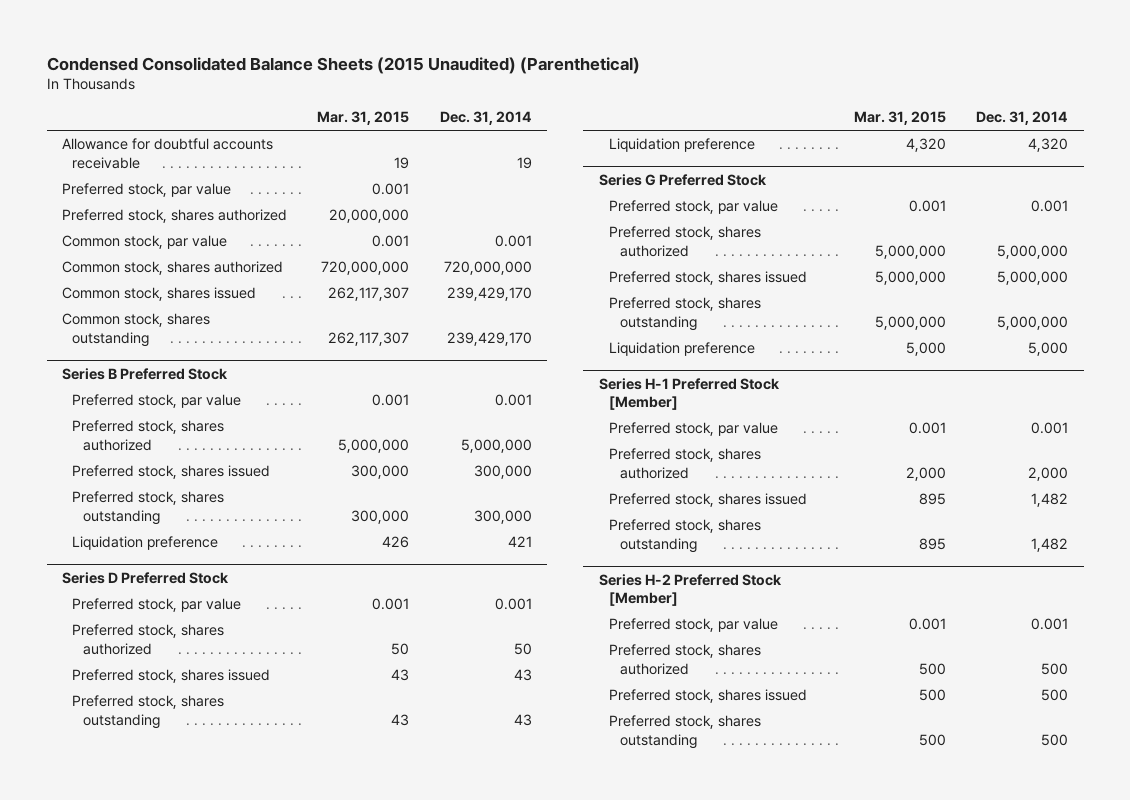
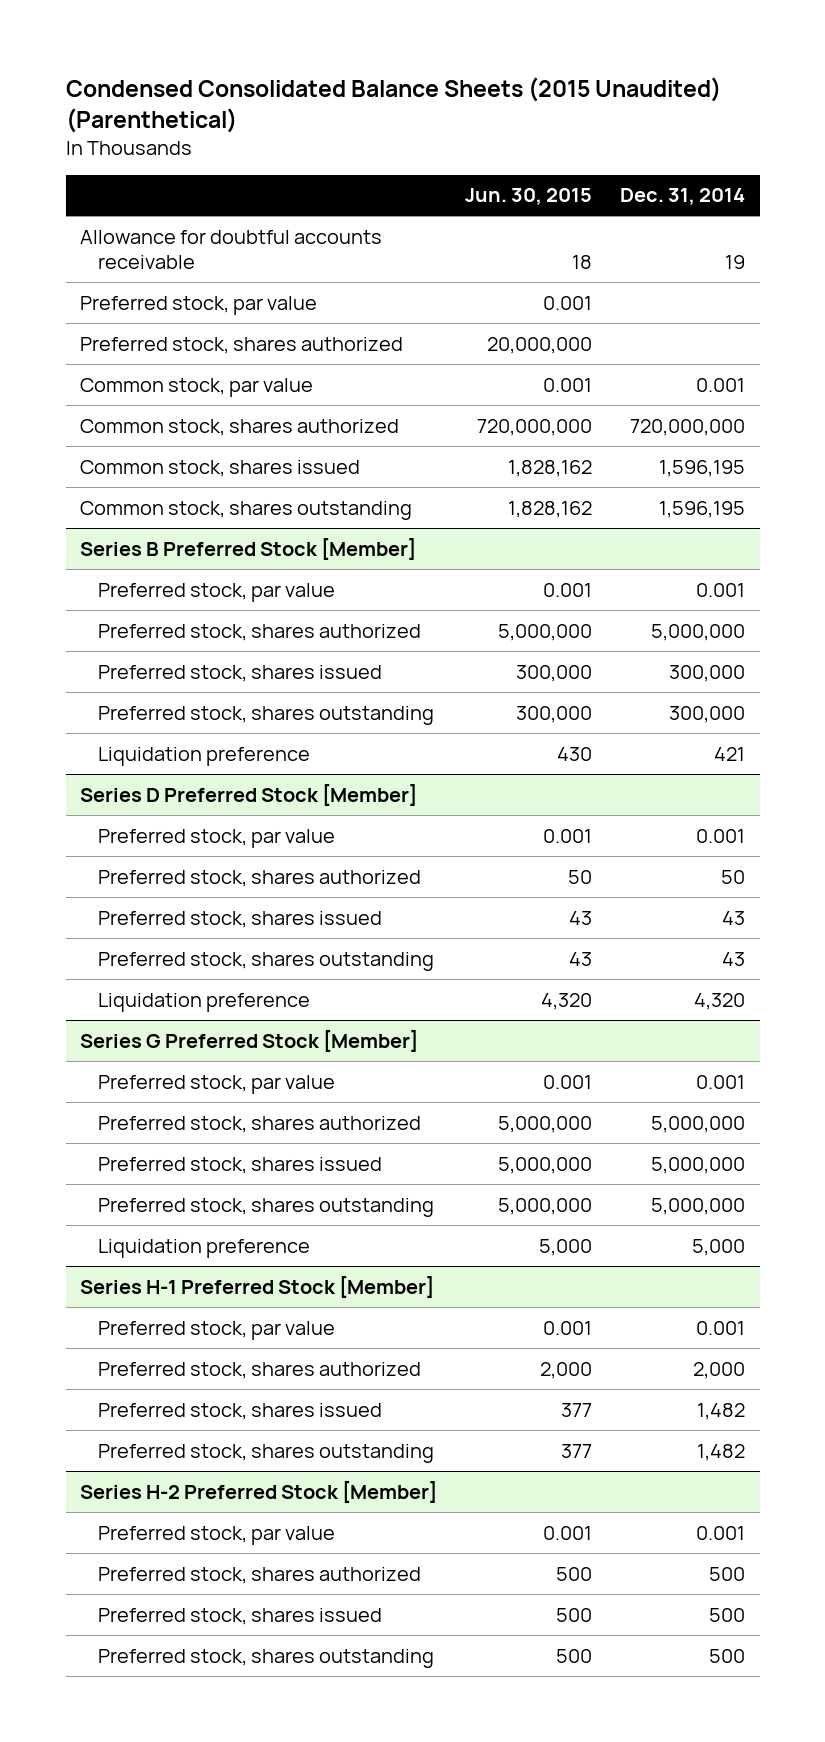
[317,111,410,126] Mar. 31, 2015 -> none
none -> [465,188,593,206] Jun. 30, 2015
[446,287,532,302] 239,429,170 -> [659,459,746,477] 1,596,195
[446,331,532,346] 239,429,170 -> [659,500,746,518] 1,596,195
[61,367,228,380] Series B Preferred Stock -> [79,537,416,560] Series B Preferred Stock [Member]
[61,571,229,584] Series D Preferred Stock -> [79,783,417,806] Series D Preferred Stock [Member]
[598,173,767,186] Series G Preferred Stock -> [79,1029,418,1052] Series G Preferred Stock [Member]

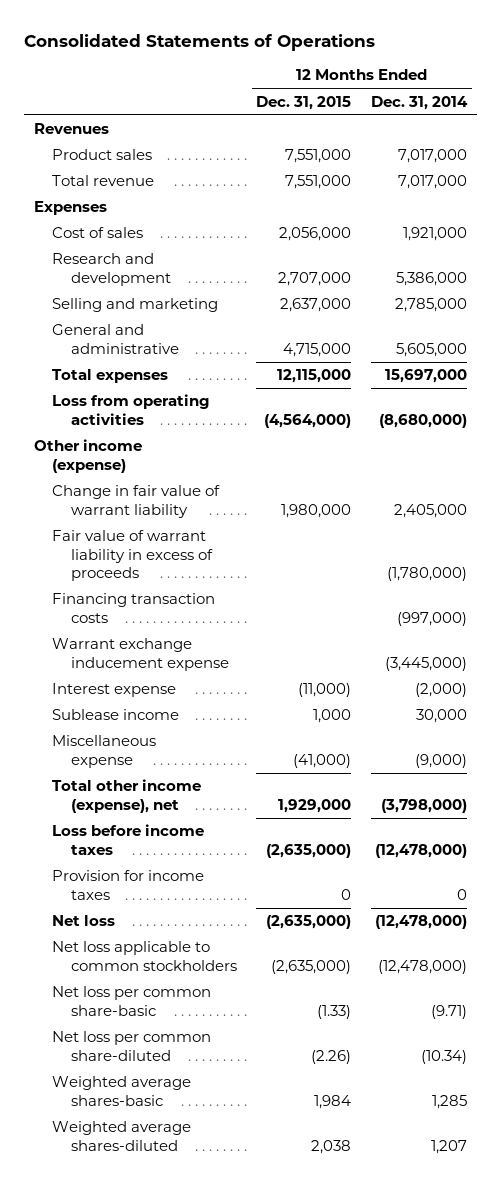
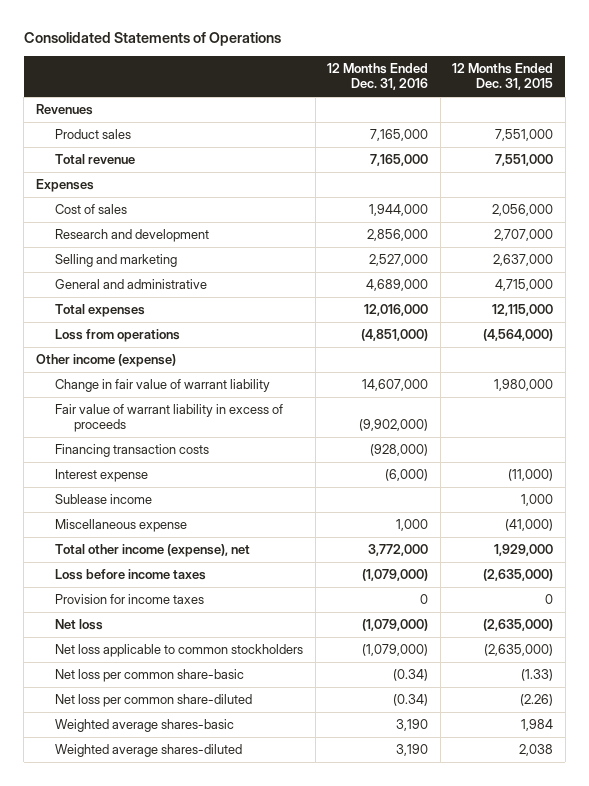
[371,95,469,110] Dec. 31, 2014 -> none
none -> [327,63,429,91] 12 Months Ended Dec. 31, 2016
[52,394,211,425] Loss from operating activities -> [55,329,181,343] Loss from operations
[52,638,229,671] Warrant exchange inducement expense -> none

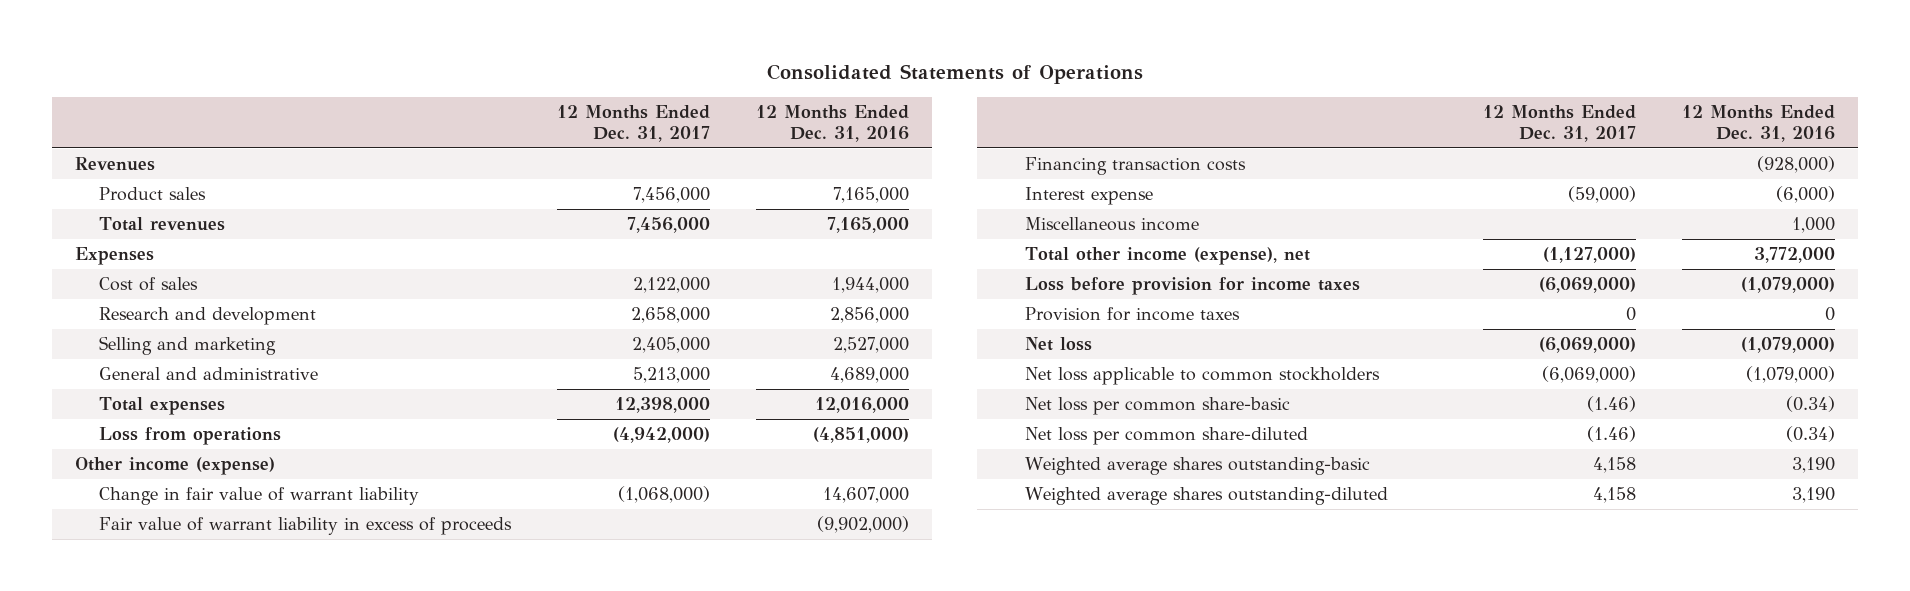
[452,63,554,91] 12 Months Ended Dec. 31, 2015 -> none
none -> [557,105,711,143] 12 Months Ended Dec. 31, 2017
[55,154,136,165] Total revenue -> [98,216,225,231] Total revenues
[55,494,153,505] Sublease income -> none
[55,519,188,533] Miscellaneous expense -> [1024,216,1199,231] Miscellaneous income
[55,569,207,581] Loss before income taxes -> [1024,276,1360,295] Loss before provision for income taxes
[55,719,235,733] Weighted average shares-basic -> [1024,456,1370,475] Weighted average shares outstanding-basic
[55,744,243,758] Weighted average shares-diluted -> [1024,486,1388,505] Weighted average shares outstanding-diluted

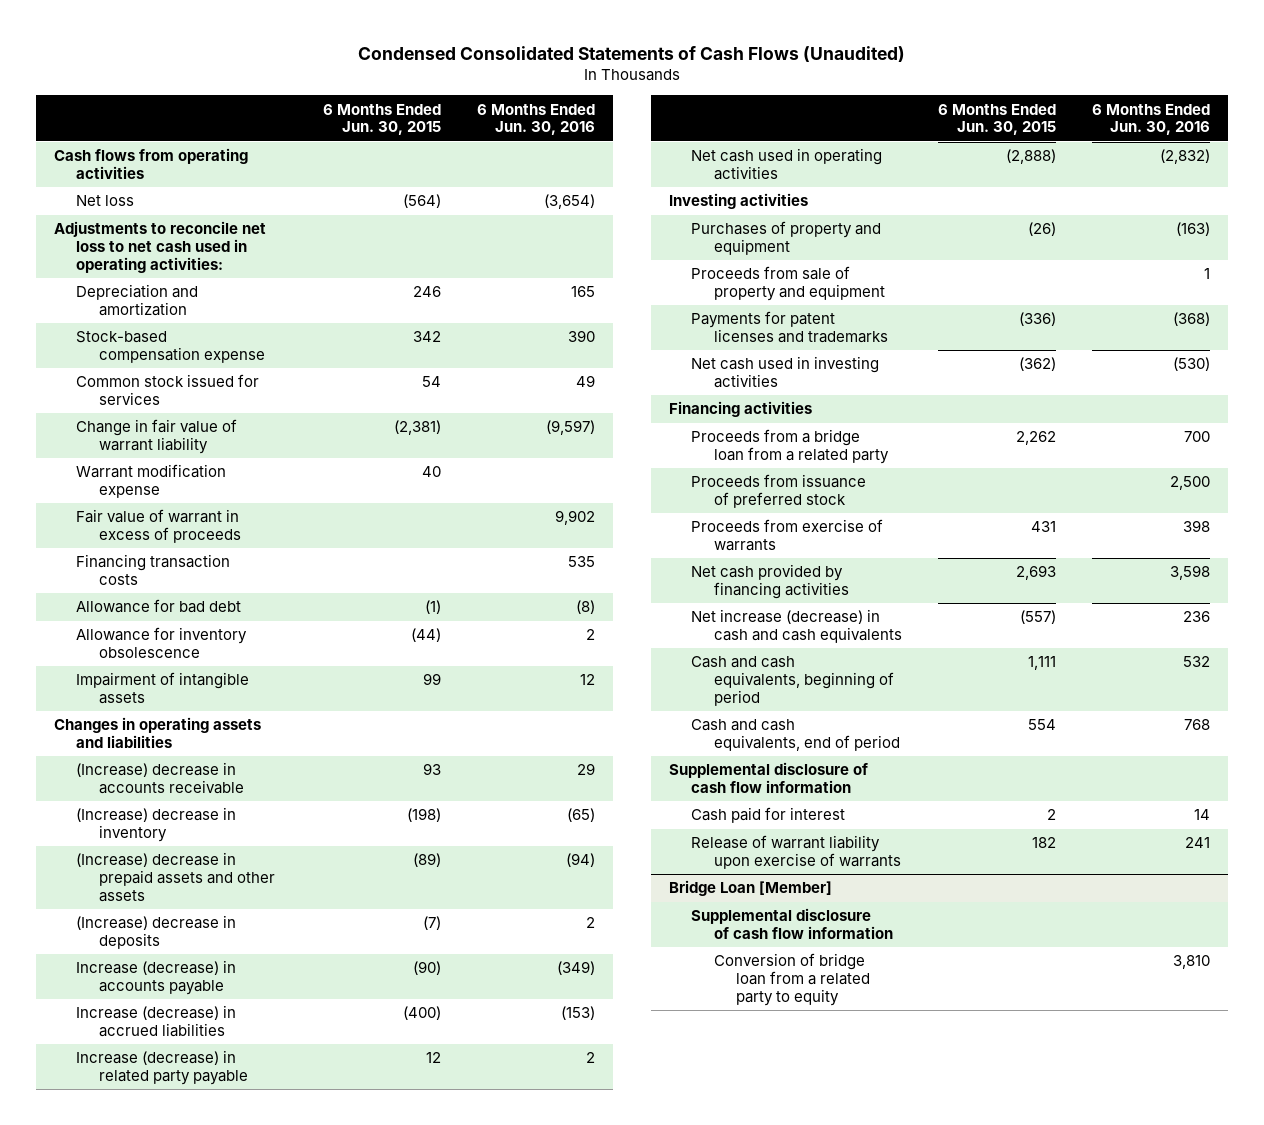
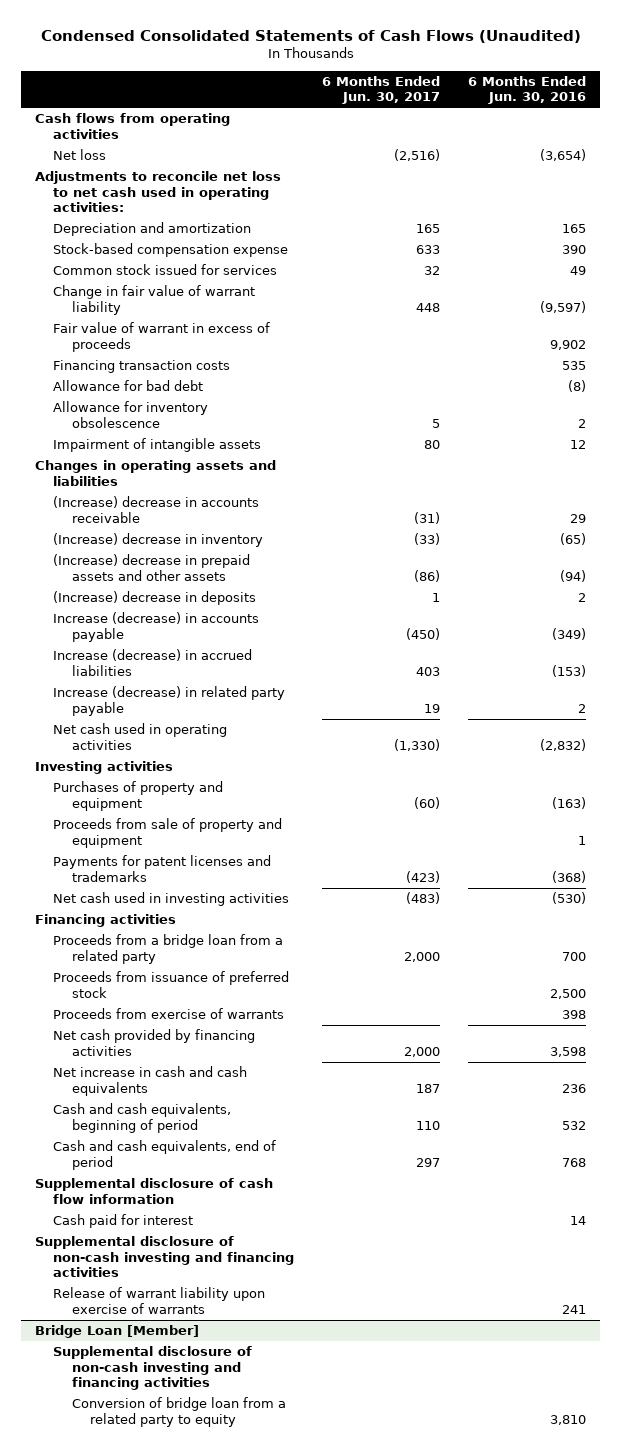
[322,103,441,136] 6 Months Ended Jun. 30, 2015 -> none
none -> [322,75,441,105] 6 Months Ended Jun. 30, 2017
[76,464,227,499] Warrant modification expense -> none
[691,609,902,644] Net increase (decrease) in cash and cash equivalents -> [53,1066,248,1096] Net increase in cash and cash equivalents
none -> [34,1236,295,1278] Supplemental disclosure of non-cash investing and financing activities
[691,908,893,940] Supplemental disclosure of cash flow information -> none
none -> [53,1346,253,1391] Supplemental disclosure of non-cash investing and financing activities

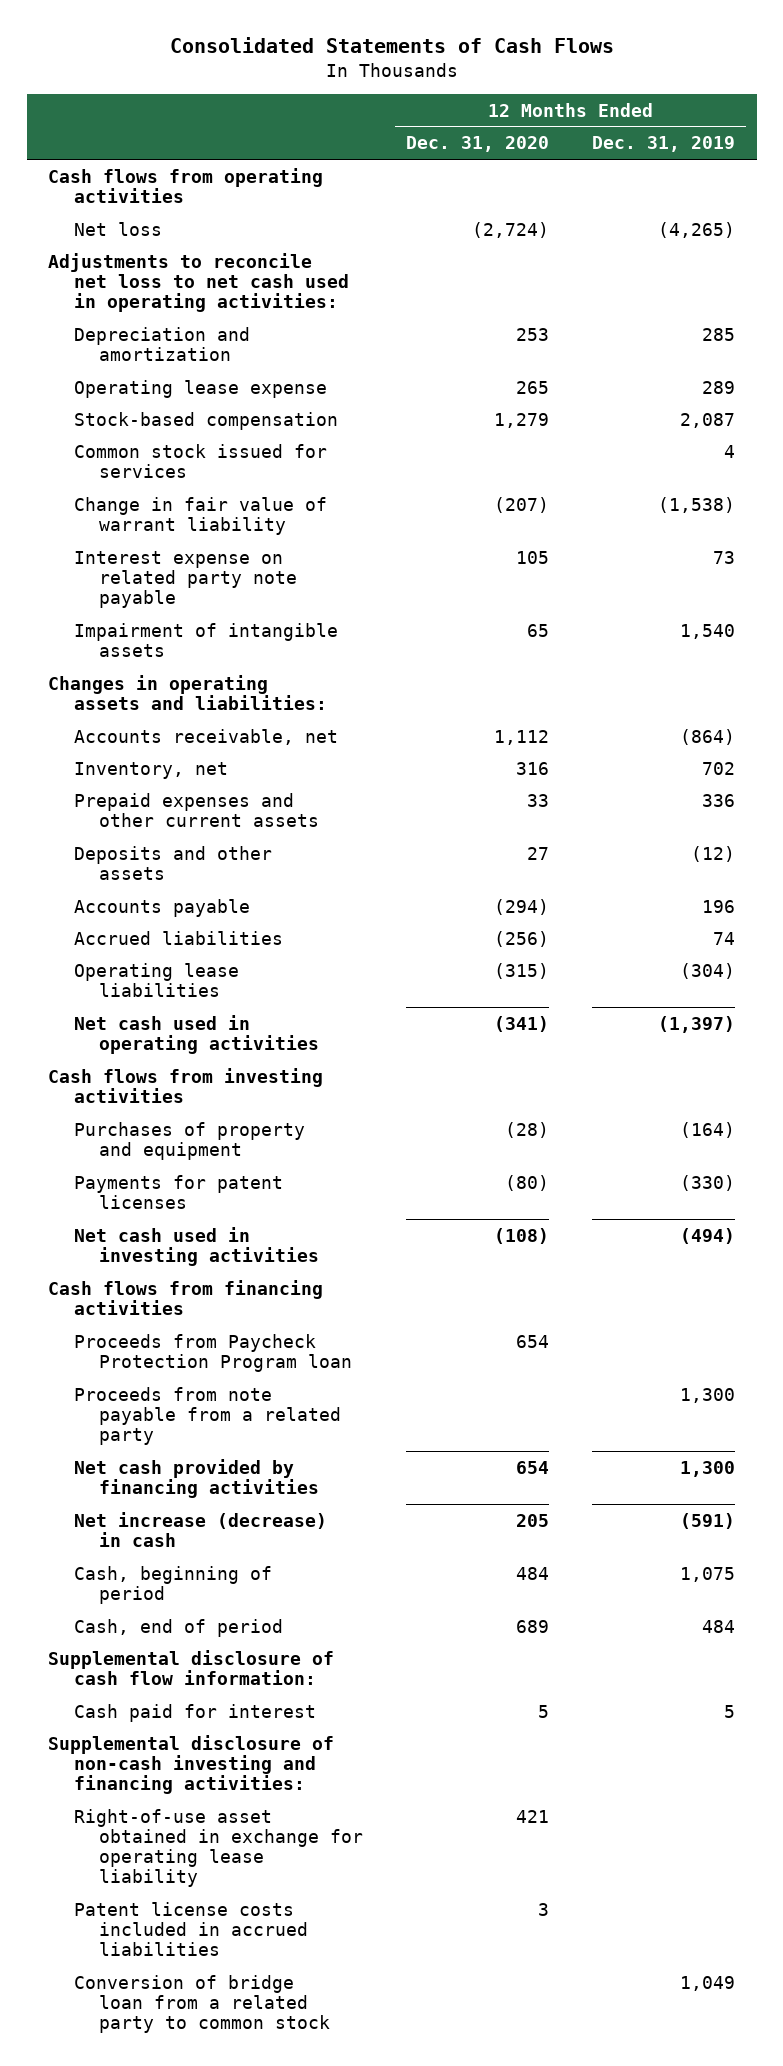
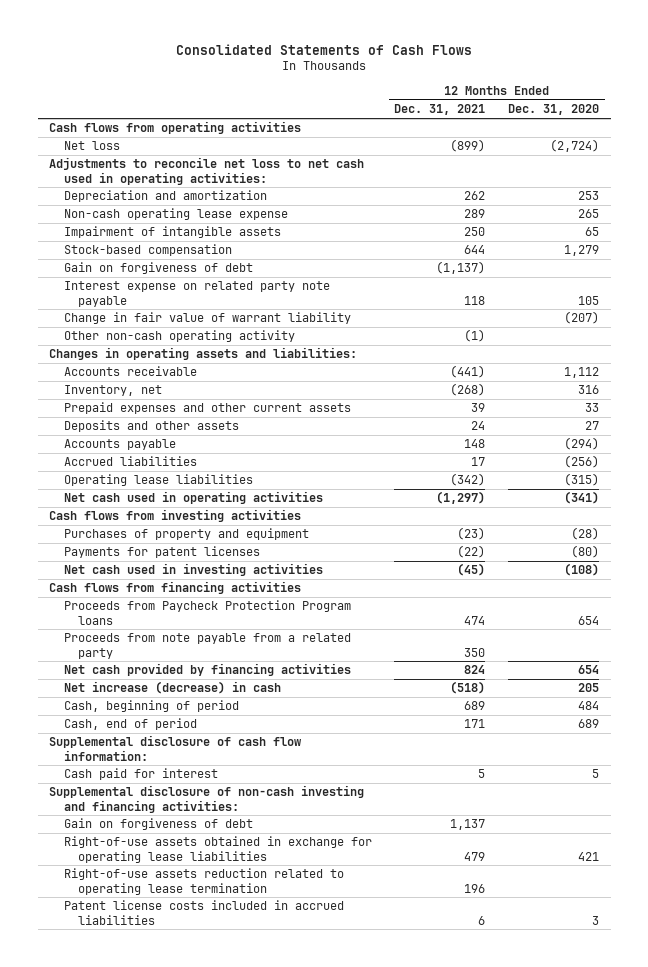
[592,136,736,153] Dec. 31, 2019 -> none
none -> [394,104,486,116] Dec. 31, 2021
[73,379,327,398] Operating lease expense -> [63,208,288,221] Non-cash operating lease expense
[73,622,338,657] Impairment of intangible assets -> [63,226,281,239] Impairment of intangible assets
[73,443,327,478] Common stock issued for services -> none
none -> [63,262,253,275] Gain on forgiveness of debt
[73,496,327,535] Change in fair value of warrant liability -> [63,312,351,325] Change in fair value of warrant liability
none -> [63,330,295,343] Other non-cash operating activity
[73,728,338,745] Accounts receivable, net -> [63,366,197,377] Accounts receivable
[73,1333,352,1372] Proceeds from Paycheck Protection Program loan -> [63,600,351,625] Proceeds from Paycheck Protection Program loans
none -> [63,818,253,831] Gain on forgiveness of debt
[73,1808,363,1888] Right-of-use asset obtained in exchange for operating lease liability -> [63,836,372,863] Right-of-use assets obtained in exchange for operating lease liabilities
none -> [63,868,344,895] Right-of-use assets reduction related to operating lease termination
[73,1974,330,2034] Conversion of bridge loan from a related party to common stock -> none

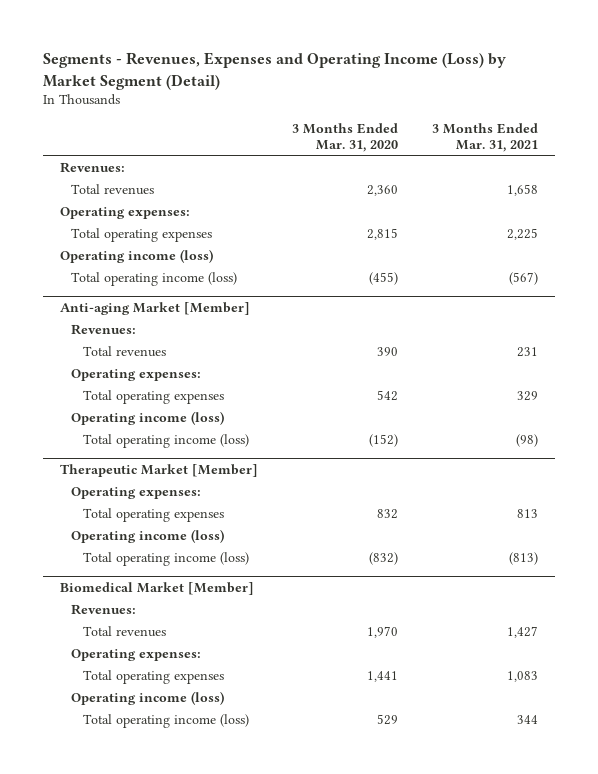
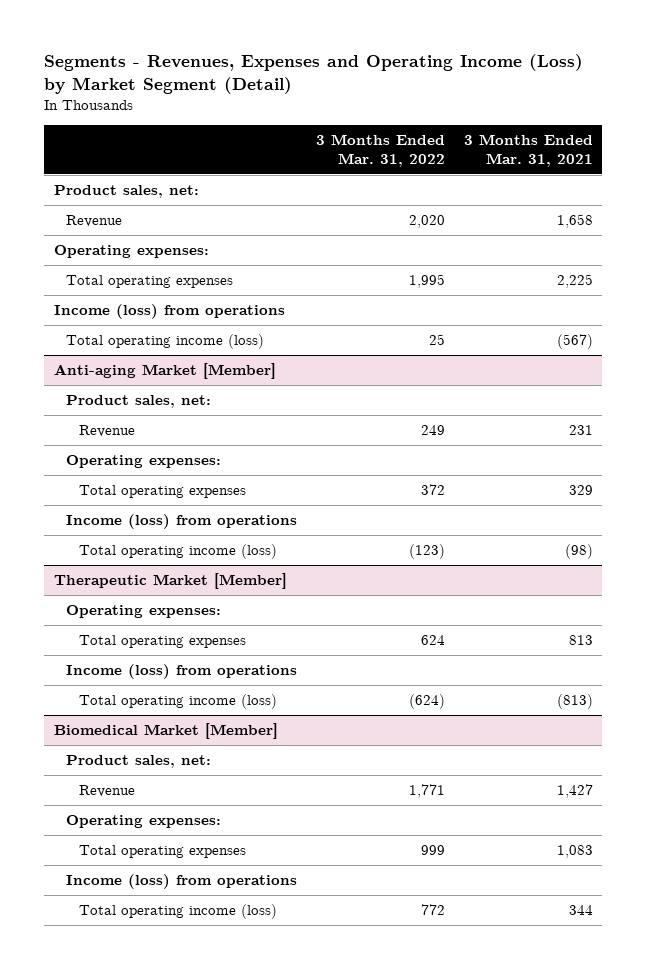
[291,123,398,153] 3 Months Ended Mar. 31, 2020 -> none
none -> [316,133,446,167] 3 Months Ended Mar. 31, 2022
[59,162,125,174] Revenues: -> [53,185,199,199] Product sales, net:
[71,184,155,196] Total revenues -> [66,215,123,228] Revenue
[59,249,213,264] Operating income (loss) -> [53,304,285,320] Income (loss) from operations
[71,324,137,336] Revenues: -> [66,395,212,409] Product sales, net:
[82,346,166,358] Total revenues -> [79,425,136,438] Revenue
[71,411,225,426] Operating income (loss) -> [66,514,298,530] Income (loss) from operations
[71,529,225,544] Operating income (loss) -> [66,664,298,680] Income (loss) from operations
[71,604,137,616] Revenues: -> [66,755,212,769] Product sales, net:
[82,626,166,638] Total revenues -> [79,785,136,798] Revenue
[71,691,225,706] Operating income (loss) -> [66,874,298,890] Income (loss) from operations

